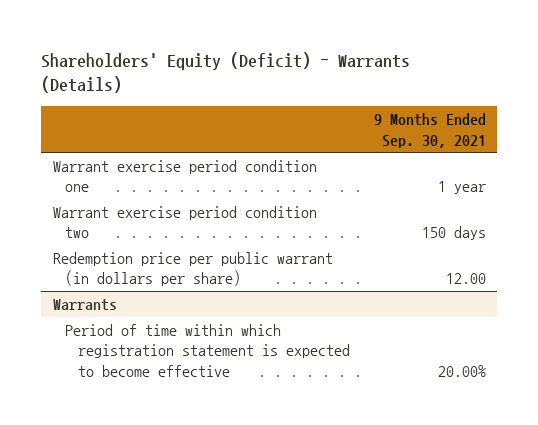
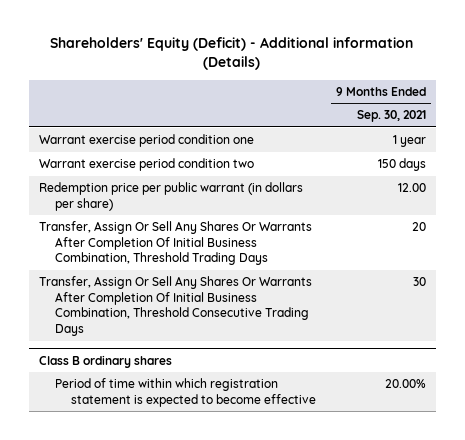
[41,51,411,94] Shareholders' Equity (Deficit) - Warrants (Details) -> [50,37,414,71] Shareholders' Equity (Deficit) - Additional information (Details)
[52,298,117,311] Warrants -> none
none -> [39,221,313,266] Transfer, Assign Or Sell Any Shares Or Warrants After Completion Of Initial Business Combination, Threshold Trading Days
none -> [39,276,313,337] Transfer, Assign Or Sell Any Shares Or Warrants After Completion Of Initial Business Combination, Threshold Consecutive Trading Days
none -> [39,354,173,368] Class B ordinary shares

